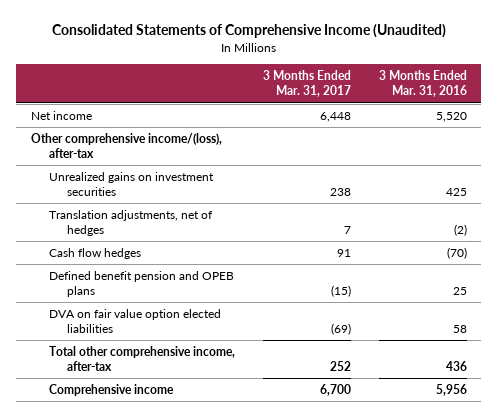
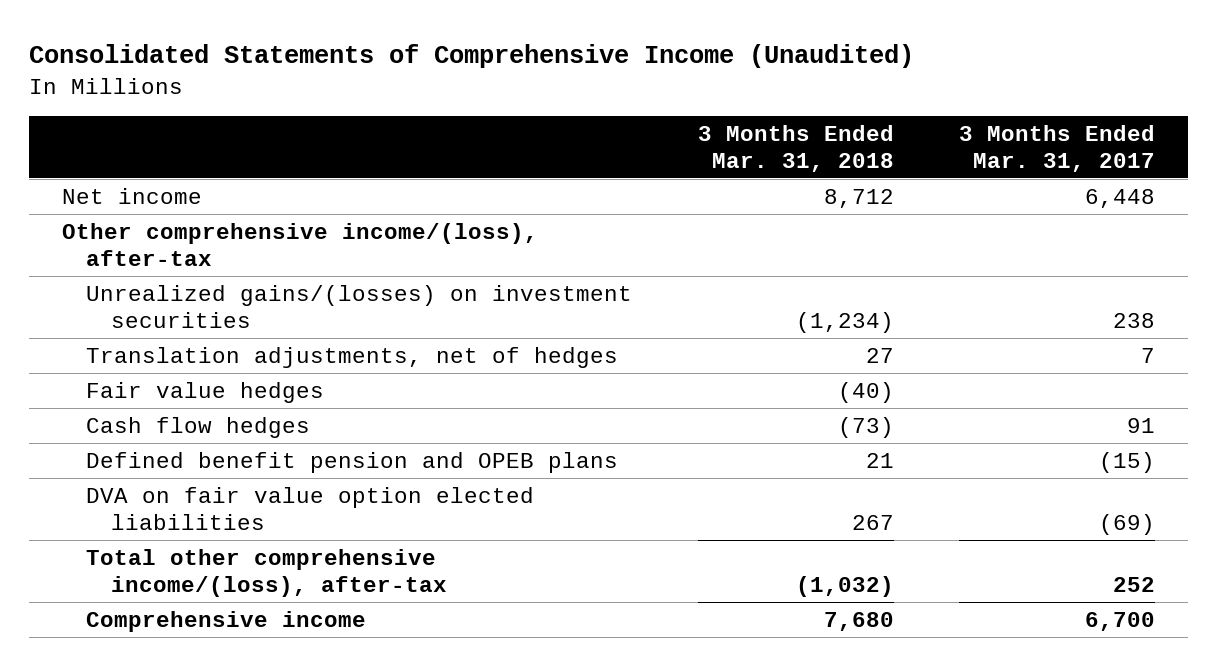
[379,70,468,98] 3 Months Ended Mar. 31, 2016 -> none
none -> [697,124,894,172] 3 Months Ended Mar. 31, 2018
[48,172,214,197] Unrealized gains on investment securities -> [86,284,633,328] Unrealized gains/(losses) on investment securities
none -> [86,381,325,403] Fair value hedges
[48,346,235,372] Total other comprehensive income, after-tax -> [86,548,447,597] Total other comprehensive income/(loss), after-tax

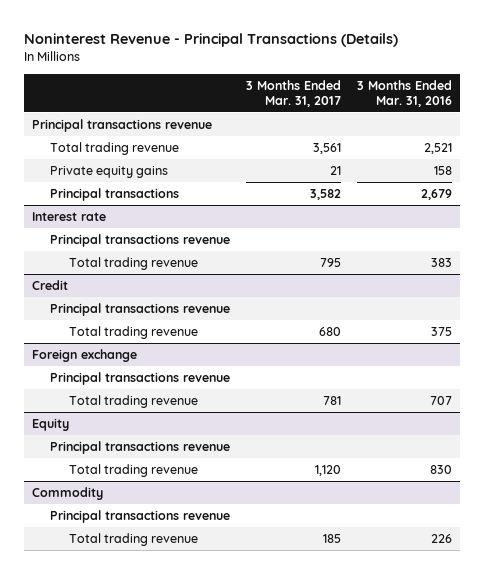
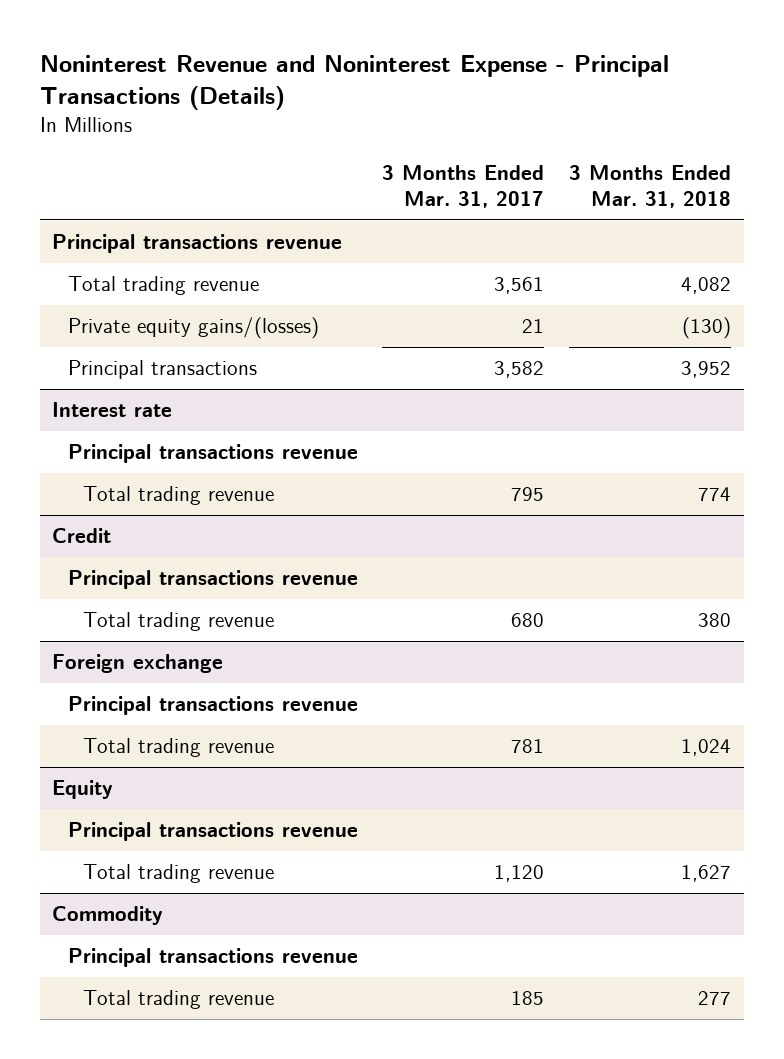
[23,32,398,47] Noninterest Revenue - Principal Transactions (Details) -> [40,54,670,110] Noninterest Revenue and Noninterest Expense - Principal Transactions (Details)
[357,79,453,107] 3 Months Ended Mar. 31, 2016 -> none
none -> [569,165,732,209] 3 Months Ended Mar. 31, 2018
[50,165,169,178] Private equity gains -> [67,317,319,340] Private equity gains/(losses)

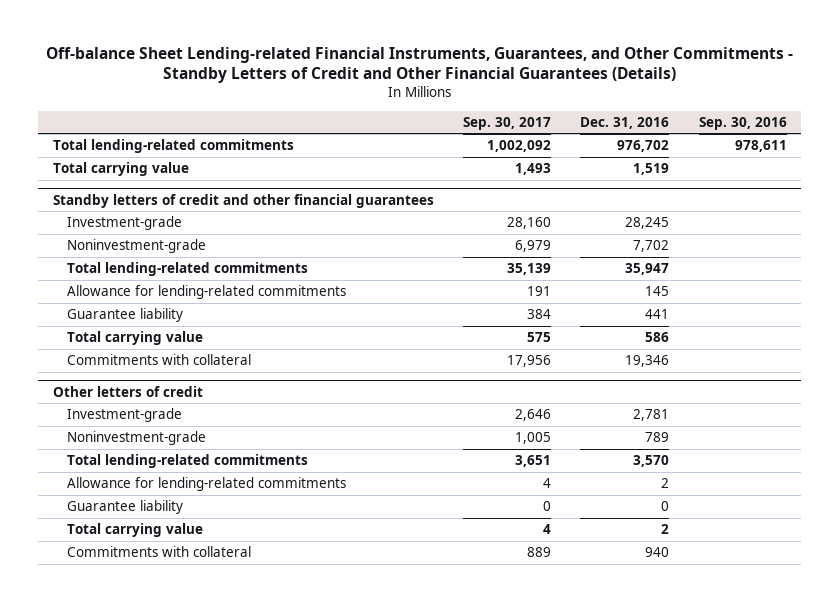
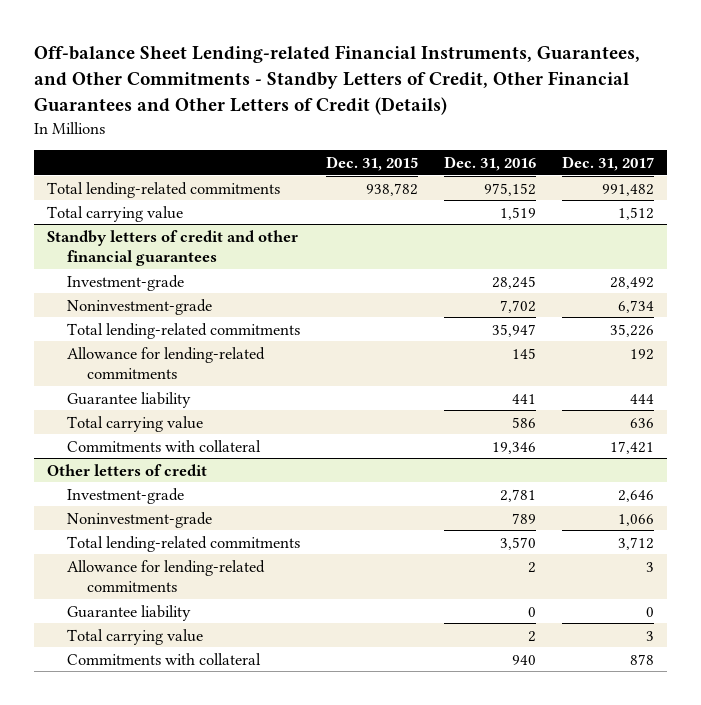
[45,46,793,84] Off-balance Sheet Lending-related Financial Instruments, Guarantees, and Other Commitments - Standby Letters of Credit and Other Financial Guarantees (Details) -> [33,45,640,116] Off-balance Sheet Lending-related Financial Instruments, Guarantees, and Other Commitments - Standby Letters of Credit, Other Financial Guarantees and Other Letters of Credit (Details)
[463,116,552,130] Sep. 30, 2017 -> none
[698,116,787,130] Sep. 30, 2016 -> none
none -> [326,155,419,171] Dec. 31, 2015
none -> [562,155,655,171] Dec. 31, 2017
[617,140,670,153] 976,702 -> [484,182,537,196] 975,152

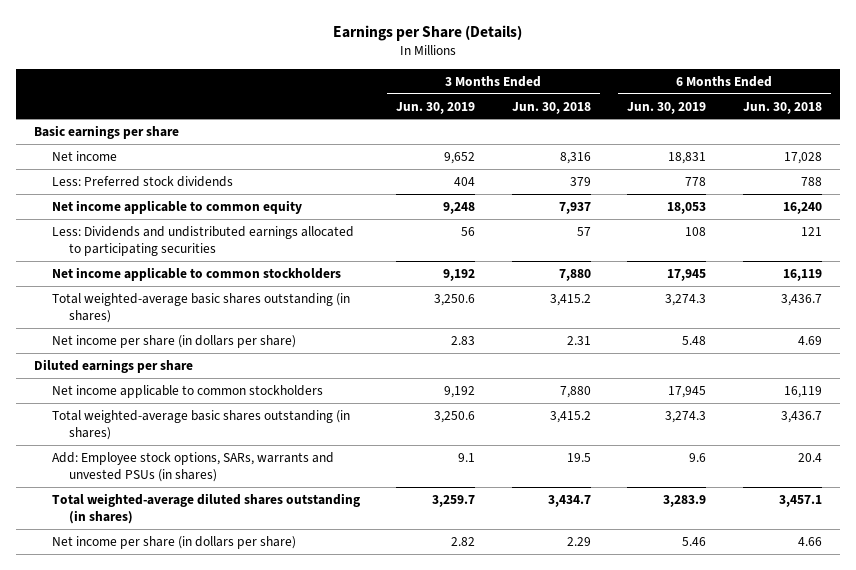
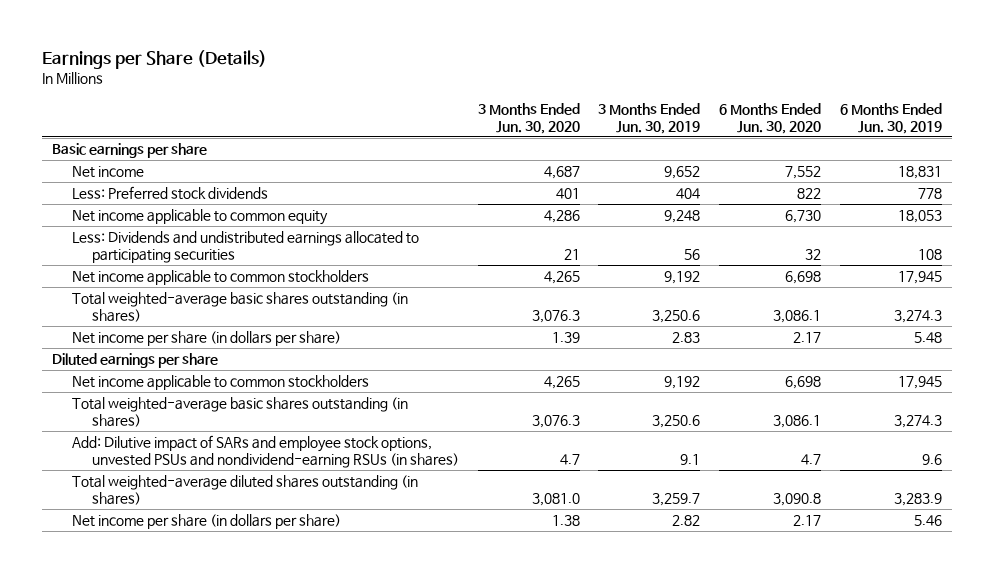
[511,101,591,114] Jun. 30, 2018 -> none
[742,101,822,114] Jun. 30, 2018 -> none
none -> [477,102,580,134] 3 Months Ended Jun. 30, 2020
none -> [719,102,822,134] 6 Months Ended Jun. 30, 2020
[51,451,334,482] Add: Employee stock options, SARs, warrants and unvested PSUs (in shares) -> [71,435,459,469] Add: Dilutive impact of SARs and employee stock options, unvested PSUs and nondividend-earning RSUs (in shares)

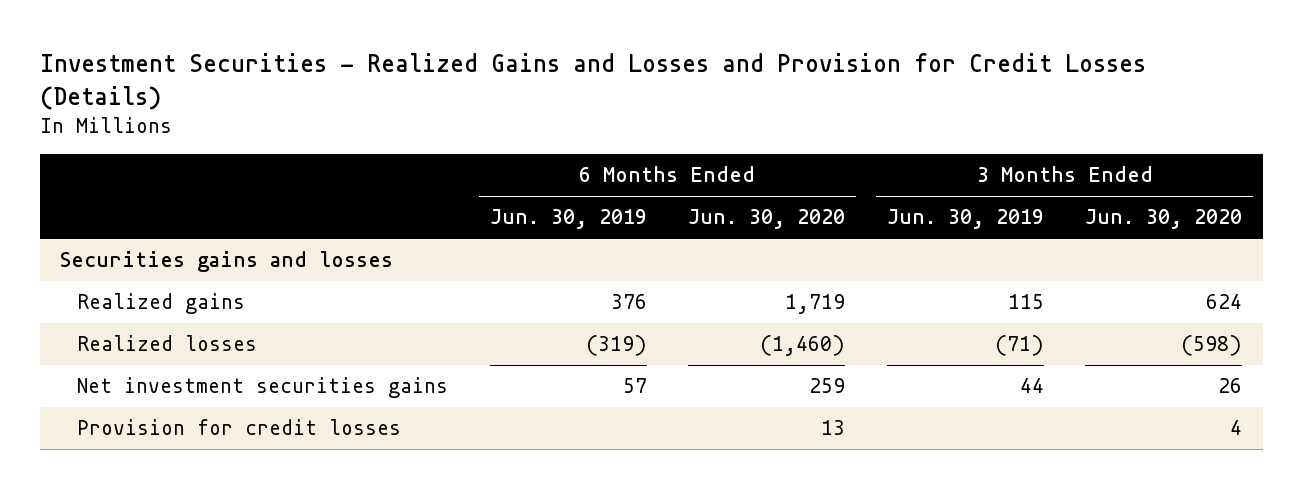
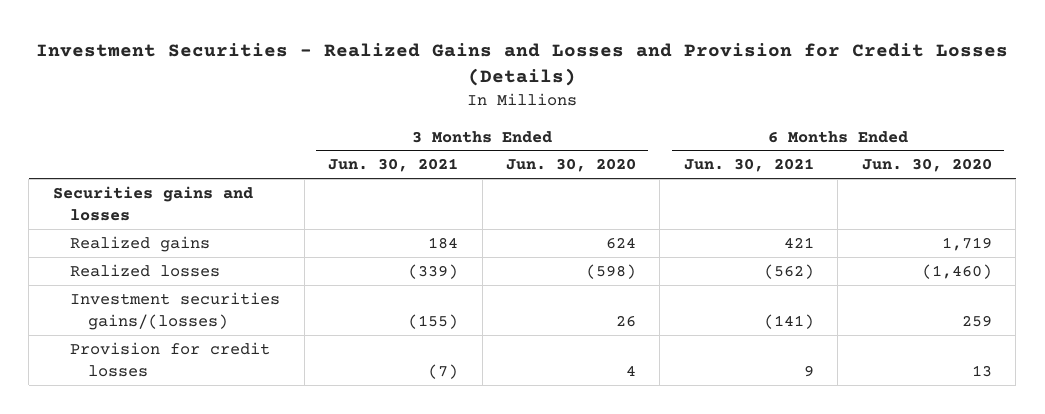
[489,209,647,230] Jun. 30, 2019 -> none
[886,209,1044,230] Jun. 30, 2019 -> none
none -> [328,158,459,173] Jun. 30, 2021
none -> [683,158,814,173] Jun. 30, 2021
[77,377,449,399] Net investment securities gains -> [70,291,281,330] Investment securities gains/(losses)

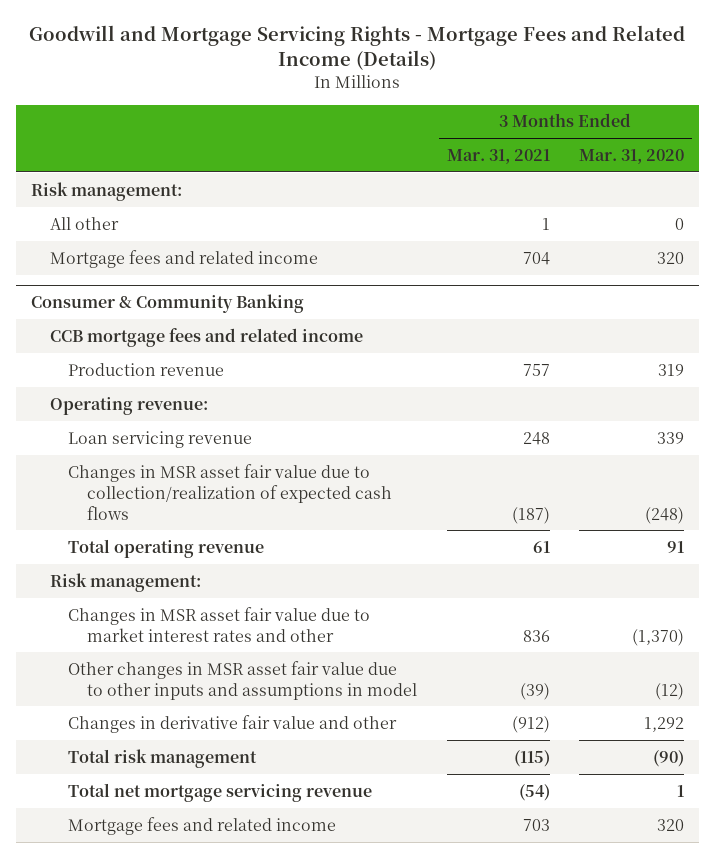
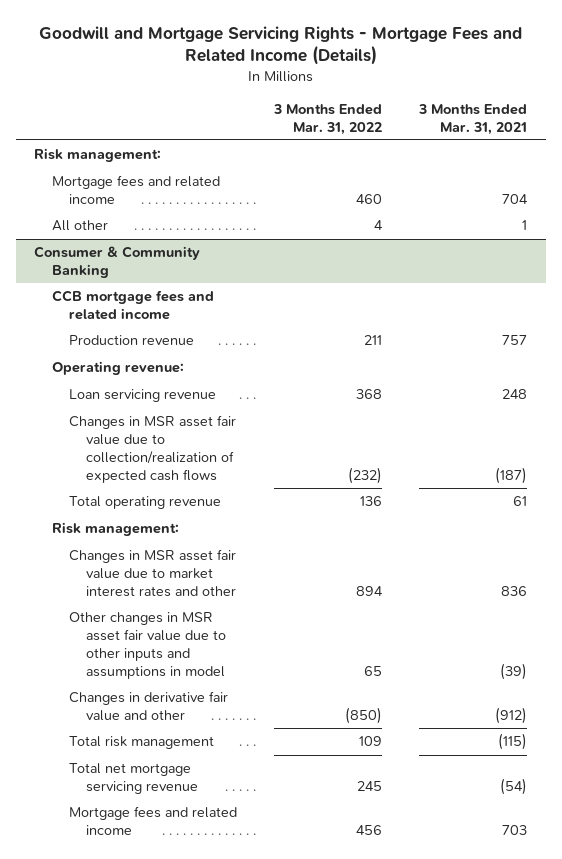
[579,148,685,164] Mar. 31, 2020 -> none
none -> [273,103,383,135] 3 Months Ended Mar. 31, 2022
[49,216,119,230] All other -> [51,220,108,232] All other

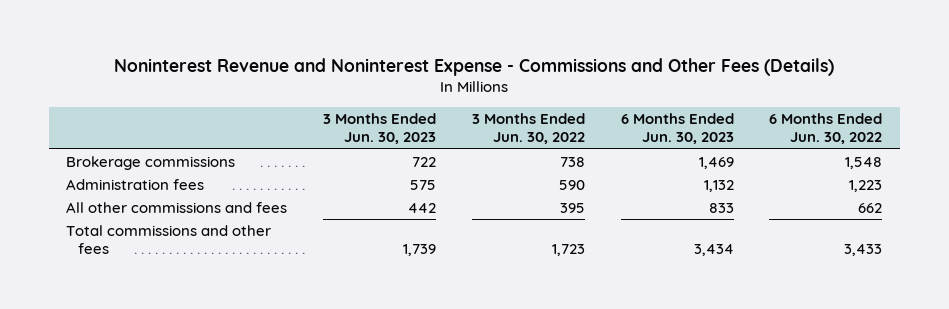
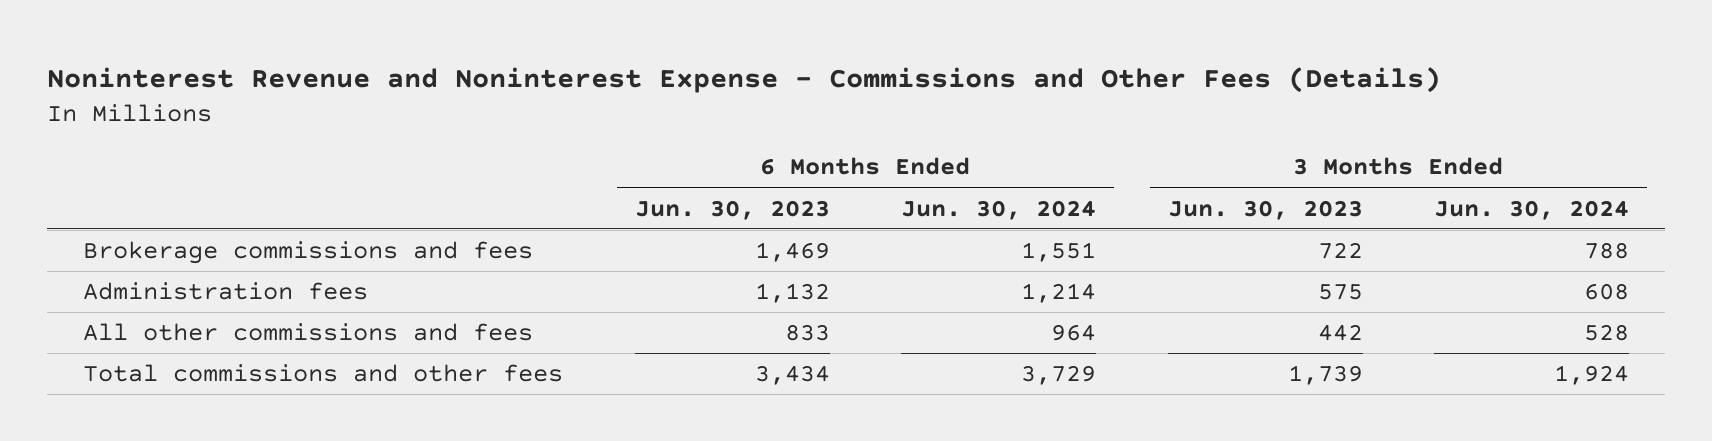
[471,113,585,145] 3 Months Ended Jun. 30, 2022 -> none
[769,113,883,145] 6 Months Ended Jun. 30, 2022 -> none
none -> [901,199,1097,220] Jun. 30, 2024
none -> [1434,199,1630,220] Jun. 30, 2024
[66,156,236,171] Brokerage commissions -> [83,241,534,265] Brokerage commissions and fees

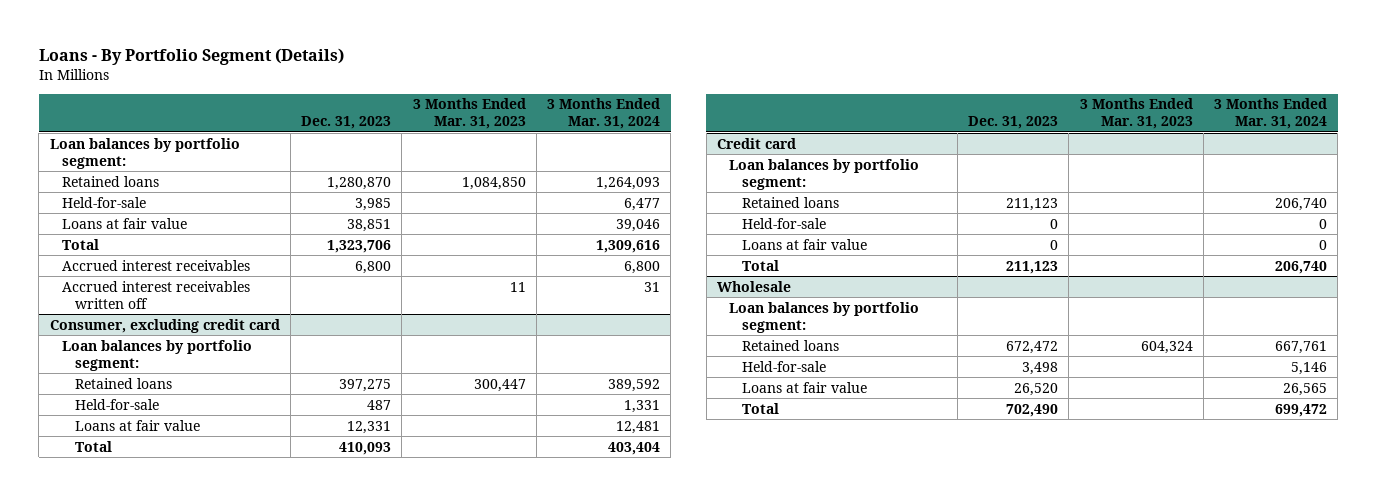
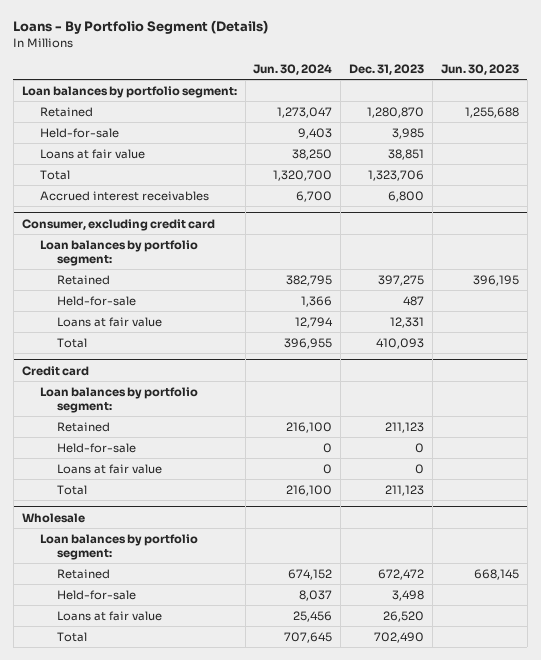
[412,98,526,130] 3 Months Ended Mar. 31, 2023 -> none
[547,98,661,130] 3 Months Ended Mar. 31, 2024 -> none
none -> [253,63,333,75] Jun. 30, 2024
none -> [440,63,519,75] Jun. 30, 2023
[62,175,160,187] Retained loans -> [39,106,93,117] Retained
[62,280,251,309] Accrued interest receivables written off -> none
[74,377,172,389] Retained loans -> [57,274,111,285] Retained
[741,196,839,208] Retained loans -> [57,421,111,432] Retained
[741,339,839,351] Retained loans -> [57,568,111,579] Retained

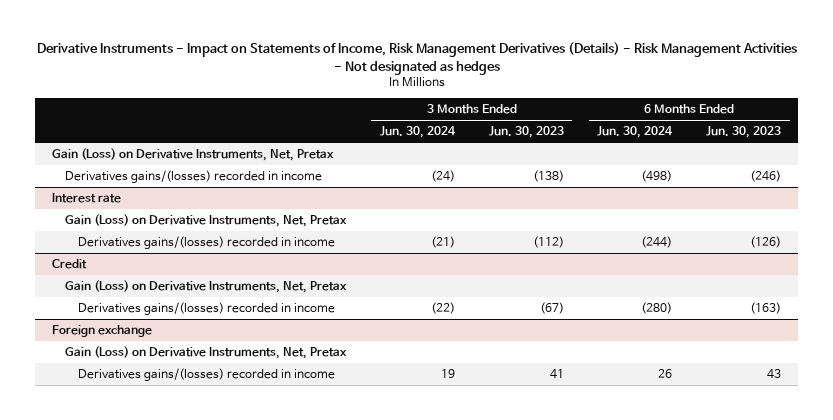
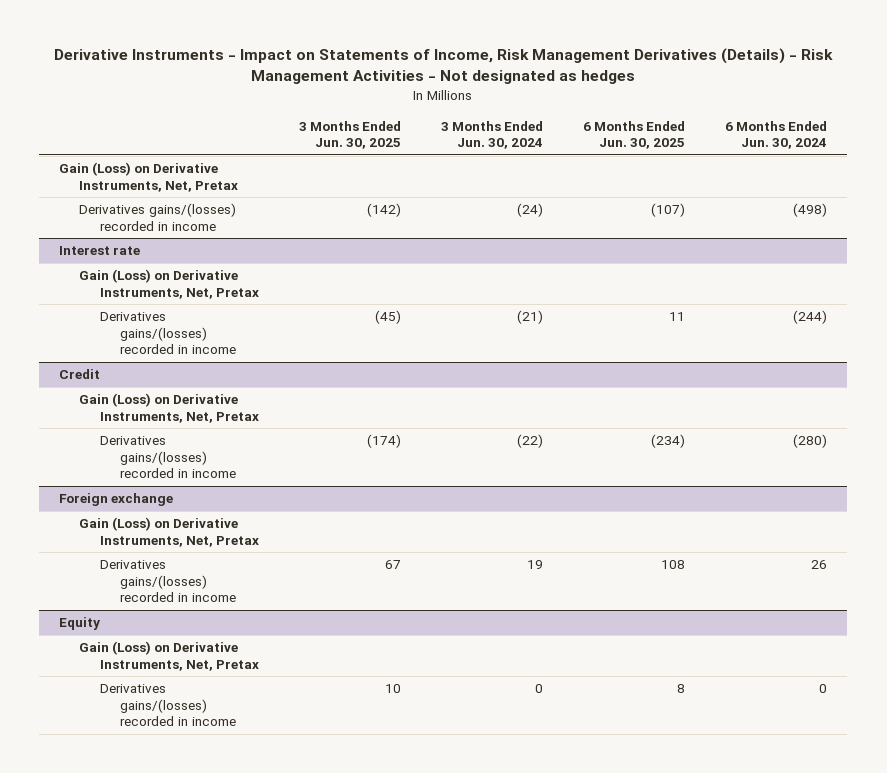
[488,126,564,139] Jun. 30, 2023 -> none
[706,126,782,139] Jun. 30, 2023 -> none
none -> [298,120,401,150] 3 Months Ended Jun. 30, 2025
none -> [582,120,685,150] 6 Months Ended Jun. 30, 2025
none -> [59,617,101,631] Equity
none -> [79,641,259,671] Gain (Loss) on Derivative Instruments, Net, Pretax
none -> [99,684,236,727] Derivatives gains/(losses) recorded in income

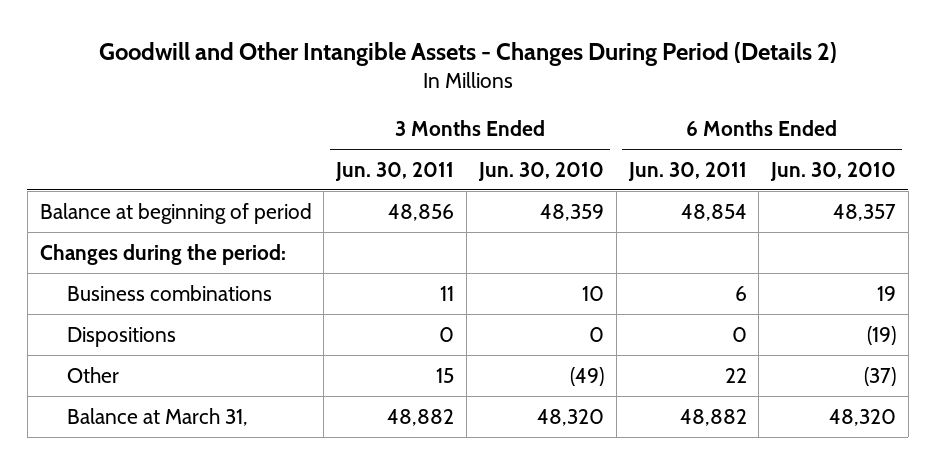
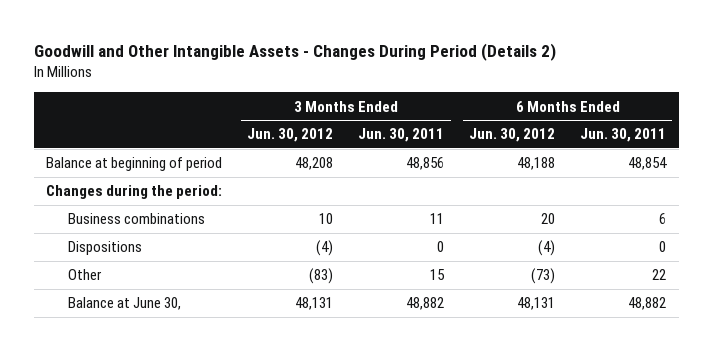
[477,161,604,181] Jun. 30, 2010 -> none
[770,161,897,181] Jun. 30, 2010 -> none
none -> [247,128,334,143] Jun. 30, 2012
none -> [469,128,556,143] Jun. 30, 2012
[66,407,248,426] Balance at March 31, -> [68,297,182,311] Balance at June 30,

